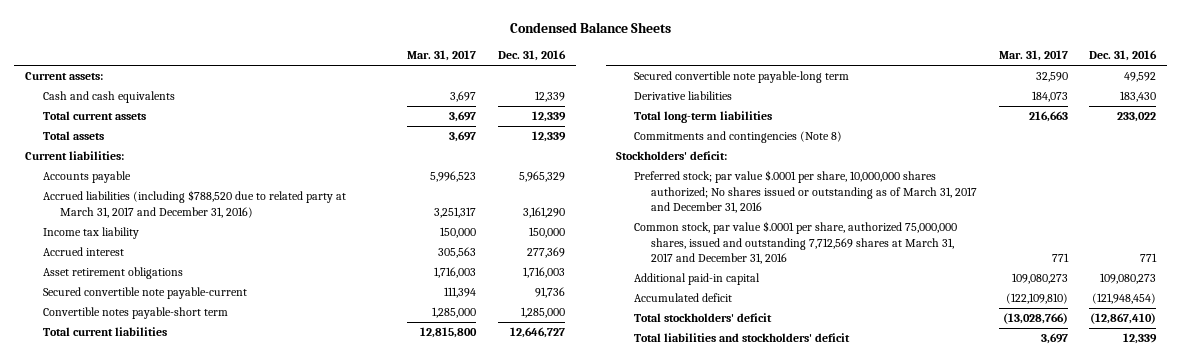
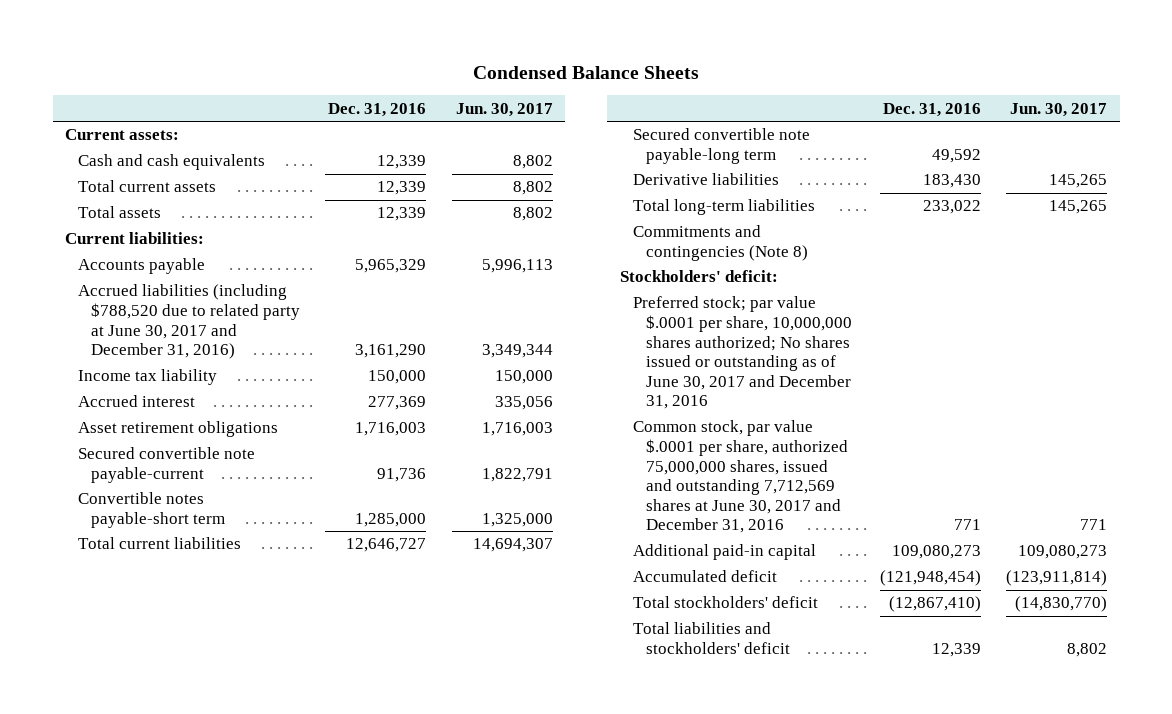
[407,50,477,62] Mar. 31, 2017 -> none
none -> [455,102,553,117] Jun. 30, 2017
[42,190,346,218] Accrued liabilities (including $788,520 due to related party at March 31, 2017 and December 31, 2016) -> [78,284,301,360] Accrued liabilities (including $788,520 due to related party at June 30, 2017 and December 31, 2016)
[633,170,977,214] Preferred stock; par value $.0001 per share, 10,000,000 shares authorized; No shares issued or outstanding as of March 31, 2017 and December 31, 2016 -> [632,296,852,410] Preferred stock; par value $.0001 per share, 10,000,000 shares authorized; No shares issued or outstanding as of June 30, 2017 and December 31, 2016
[633,221,957,265] Common stock, par value $.0001 per share, authorized 75,000,000 shares, issued and outstanding 7,712,569 shares at March 31, 2017 and December 31, 2016 -> [632,420,848,534] Common stock, par value $.0001 per share, authorized 75,000,000 shares, issued and outstanding 7,712,569 shares at June 30, 2017 and December 31, 2016

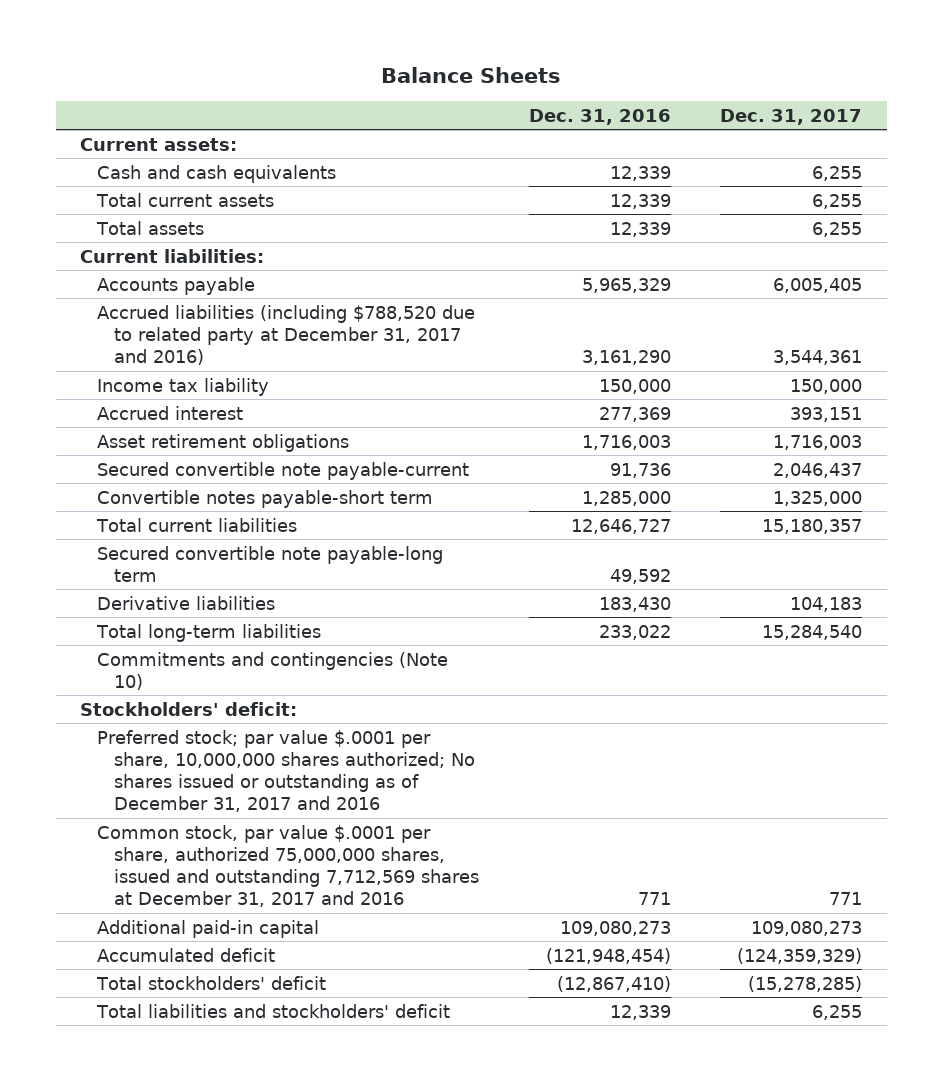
[473,65,700,79] Condensed Balance Sheets -> [381,67,562,84] Balance Sheets
[455,102,553,117] Jun. 30, 2017 -> none
none -> [720,108,863,125] Dec. 31, 2017
[78,284,301,360] Accrued liabilities (including $788,520 due to related party at June 30, 2017 and December 31, 2016) -> [97,304,476,365] Accrued liabilities (including $788,520 due to related party at December 31, 2017 and 2016)
[632,225,808,261] Commitments and contingencies (Note 8) -> [97,651,449,690] Commitments and contingencies (Note 10)
[632,296,852,410] Preferred stock; par value $.0001 per share, 10,000,000 shares authorized; No shares issued or outstanding as of June 30, 2017 and December 31, 2016 -> [97,729,476,813] Preferred stock; par value $.0001 per share, 10,000,000 shares authorized; No shares issued or outstanding as of December 31, 2017 and 2016
[632,420,848,534] Common stock, par value $.0001 per share, authorized 75,000,000 shares, issued and outstanding 7,712,569 shares at June 30, 2017 and December 31, 2016 -> [97,824,480,908] Common stock, par value $.0001 per share, authorized 75,000,000 shares, issued and outstanding 7,712,569 shares at December 31, 2017 and 2016

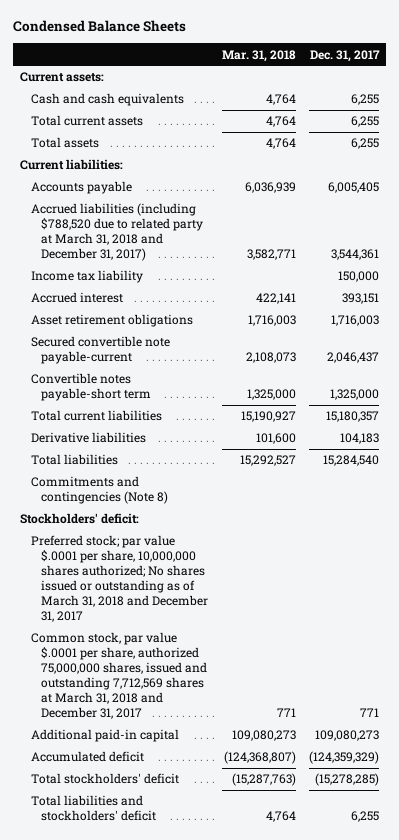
[381,67,562,84] Balance Sheets -> [13,20,187,33] Condensed Balance Sheets
[528,108,671,125] Dec. 31, 2016 -> none
none -> [221,49,296,62] Mar. 31, 2018
[97,304,476,365] Accrued liabilities (including $788,520 due to related party at December 31, 2017 and 2016) -> [30,203,204,261] Accrued liabilities (including $788,520 due to related party at March 31, 2018 and December 31, 2017)
[97,545,444,582] Secured convertible note payable-long term -> none
[96,623,322,642] Total long-term liabilities -> [30,454,118,466] Total liabilities
[97,651,449,690] Commitments and contingencies (Note 10) -> [30,476,169,505] Commitments and contingencies (Note 8)
[97,729,476,813] Preferred stock; par value $.0001 per share, 10,000,000 shares authorized; No shares issued or outstanding as of December 31, 2017 and 2016 -> [30,535,209,622] Preferred stock; par value $.0001 per share, 10,000,000 shares authorized; No shares issued or outstanding as of March 31, 2018 and December 31, 2017
[97,824,480,908] Common stock, par value $.0001 per share, authorized 75,000,000 shares, issued and outstanding 7,712,569 shares at December 31, 2017 and 2016 -> [30,632,208,719] Common stock, par value $.0001 per share, authorized 75,000,000 shares, issued and outstanding 7,712,569 shares at March 31, 2018 and December 31, 2017

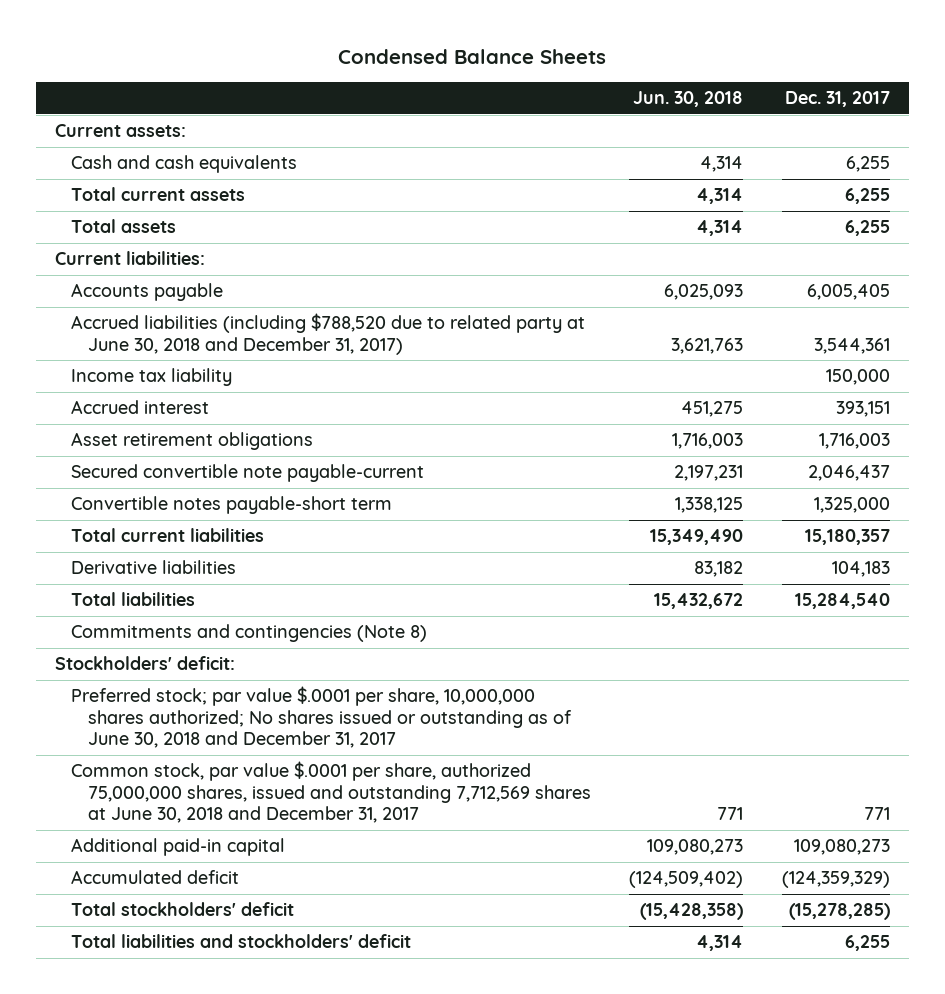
[221,49,296,62] Mar. 31, 2018 -> none
none -> [633,91,744,108] Jun. 30, 2018
[30,203,204,261] Accrued liabilities (including $788,520 due to related party at March 31, 2018 and December 31, 2017) -> [71,313,586,355] Accrued liabilities (including $788,520 due to related party at June 30, 2018 and December 31, 2017)
[30,535,209,622] Preferred stock; par value $.0001 per share, 10,000,000 shares authorized; No shares issued or outstanding as of March 31, 2018 and December 31, 2017 -> [71,686,572,749] Preferred stock; par value $.0001 per share, 10,000,000 shares authorized; No shares issued or outstanding as of June 30, 2018 and December 31, 2017
[30,632,208,719] Common stock, par value $.0001 per share, authorized 75,000,000 shares, issued and outstanding 7,712,569 shares at March 31, 2018 and December 31, 2017 -> [71,761,591,824] Common stock, par value $.0001 per share, authorized 75,000,000 shares, issued and outstanding 7,712,569 shares at June 30, 2018 and December 31, 2017

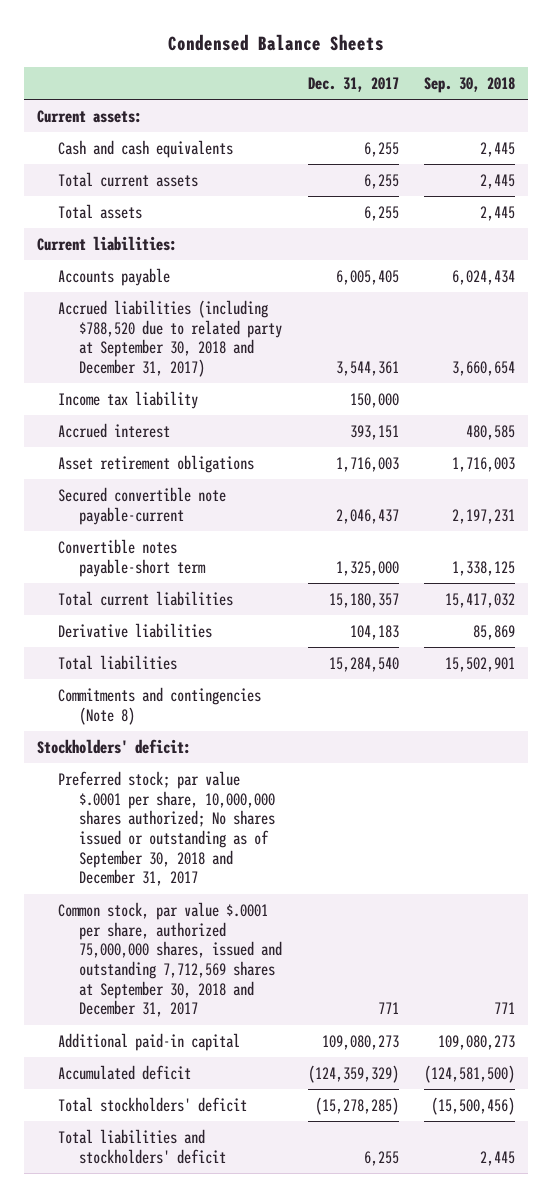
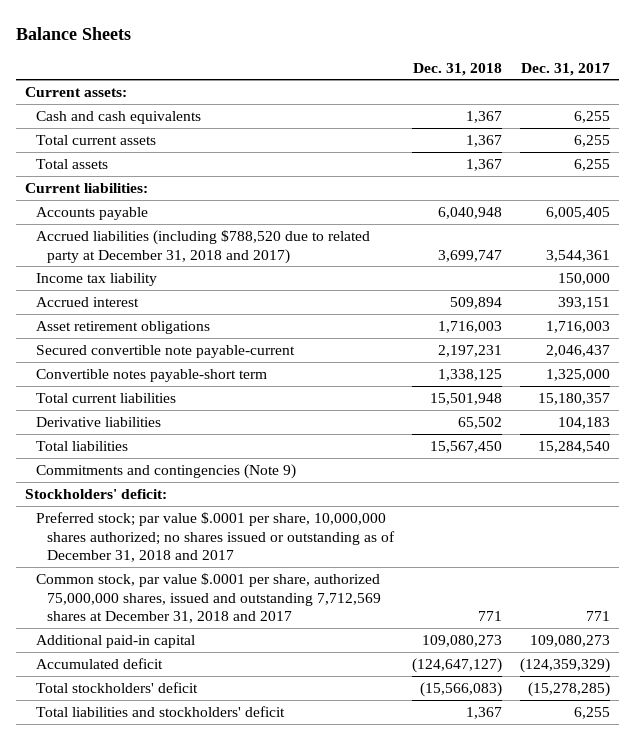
[168,33,385,51] Condensed Balance Sheets -> [15,27,131,41] Balance Sheets
[424,76,516,93] Sep. 30, 2018 -> none
none -> [412,62,502,76] Dec. 31, 2018
[58,300,283,377] Accrued liabilities (including $788,520 due to related party at September 30, 2018 and December 31, 2017) -> [35,229,370,264] Accrued liabilities (including $788,520 due to related party at December 31, 2018 and 2017)
[58,687,262,725] Commitments and contingencies (Note 8) -> [35,463,296,479] Commitments and contingencies (Note 9)
[58,771,276,887] Preferred stock; par value $.0001 per share, 10,000,000 shares authorized; No shares issued or outstanding as of September 30, 2018 and December 31, 2017 -> [35,511,395,563] Preferred stock; par value $.0001 per share, 10,000,000 shares authorized; no shares issued or outstanding as of December 31, 2018 and 2017
[58,902,283,1018] Common stock, par value $.0001 per share, authorized 75,000,000 shares, issued and outstanding 7,712,569 shares at September 30, 2018 and December 31, 2017 -> [35,572,381,624] Common stock, par value $.0001 per share, authorized 75,000,000 shares, issued and outstanding 7,712,569 shares at December 31, 2018 and 2017

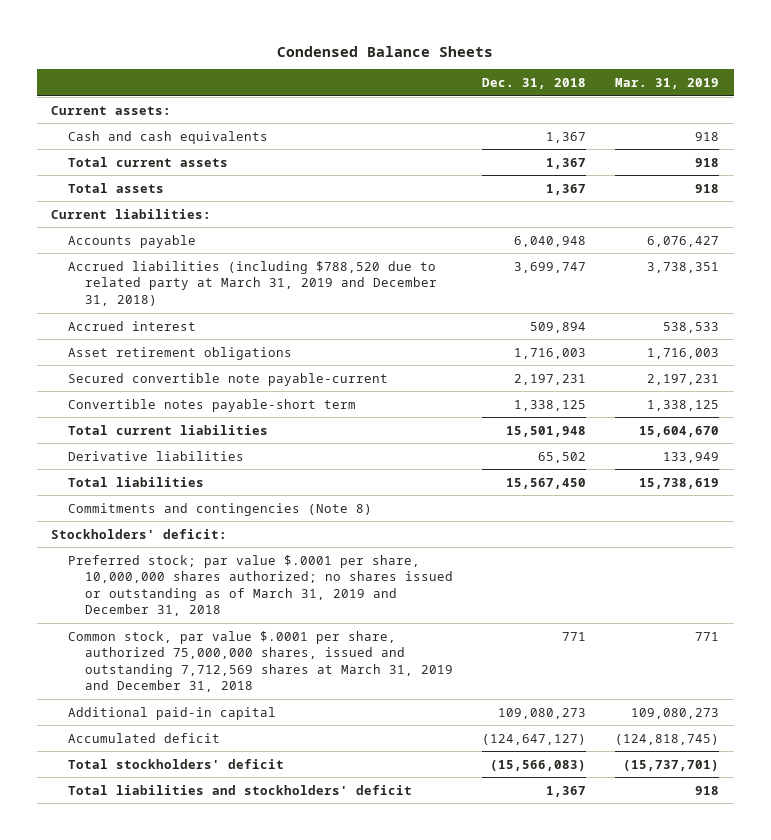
[15,27,131,41] Balance Sheets -> [277,45,494,57] Condensed Balance Sheets
[521,62,611,76] Dec. 31, 2017 -> none
none -> [615,78,720,90] Mar. 31, 2019
[35,272,157,286] Income tax liability -> none
[35,229,370,264] Accrued liabilities (including $788,520 due to related party at December 31, 2018 and 2017) -> [68,260,437,306] Accrued liabilities (including $788,520 due to related party at March 31, 2019 and December 31, 2018)
[35,463,296,479] Commitments and contingencies (Note 9) -> [68,502,373,516] Commitments and contingencies (Note 8)
[35,511,395,563] Preferred stock; par value $.0001 per share, 10,000,000 shares authorized; no shares issued or outstanding as of December 31, 2018 and 2017 -> [68,554,453,617] Preferred stock; par value $.0001 per share, 10,000,000 shares authorized; no shares issued or outstanding as of March 31, 2019 and December 31, 2018
[35,572,381,624] Common stock, par value $.0001 per share, authorized 75,000,000 shares, issued and outstanding 7,712,569 shares at December 31, 2018 and 2017 -> [68,630,453,693] Common stock, par value $.0001 per share, authorized 75,000,000 shares, issued and outstanding 7,712,569 shares at March 31, 2019 and December 31, 2018

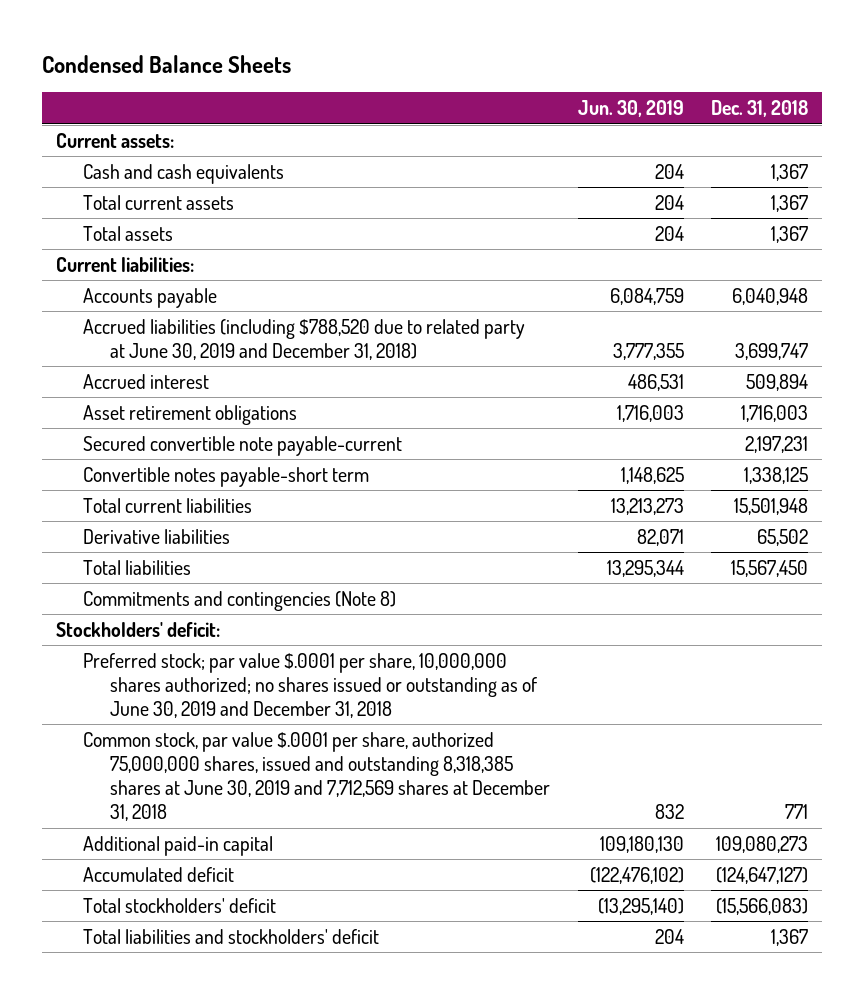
[615,78,720,90] Mar. 31, 2019 -> none
none -> [577,100,684,118] Jun. 30, 2019
[68,260,437,306] Accrued liabilities (including $788,520 due to related party at March 31, 2019 and December 31, 2018) -> [83,318,526,360] Accrued liabilities (including $788,520 due to related party at June 30, 2019 and December 31, 2018)
[68,554,453,617] Preferred stock; par value $.0001 per share, 10,000,000 shares authorized; no shares issued or outstanding as of March 31, 2019 and December 31, 2018 -> [83,652,538,718] Preferred stock; par value $.0001 per share, 10,000,000 shares authorized; no shares issued or outstanding as of June 30, 2019 and December 31, 2018
[68,630,453,693] Common stock, par value $.0001 per share, authorized 75,000,000 shares, issued and outstanding 7,712,569 shares at March 31, 2019 and December 31, 2018 -> [83,731,551,822] Common stock, par value $.0001 per share, authorized 75,000,000 shares, issued and outstanding 8,318,385 shares at June 30, 2019 and 7,712,569 shares at December 31, 2018

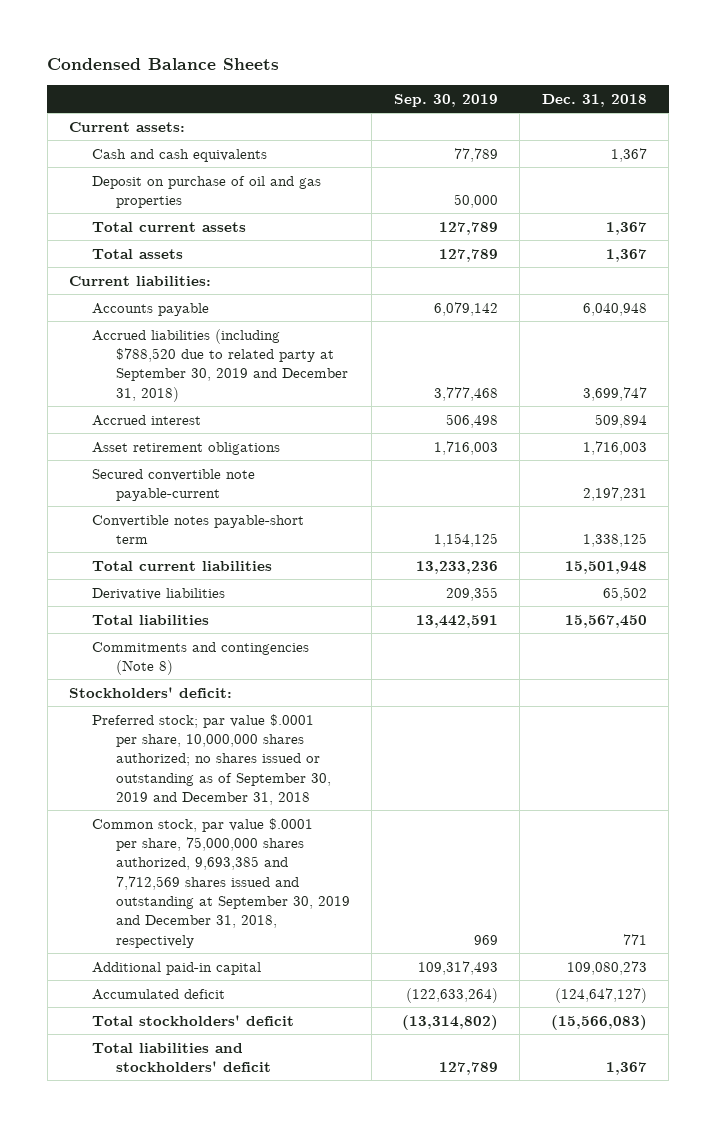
[577,100,684,118] Jun. 30, 2019 -> none
none -> [393,94,498,108] Sep. 30, 2019
none -> [92,175,322,208] Deposit on purchase of oil and gas properties
[83,318,526,360] Accrued liabilities (including $788,520 due to related party at June 30, 2019 and December 31, 2018) -> [92,328,348,402] Accrued liabilities (including $788,520 due to related party at September 30, 2019 and December 31, 2018)
[83,652,538,718] Preferred stock; par value $.0001 per share, 10,000,000 shares authorized; no shares issued or outstanding as of June 30, 2019 and December 31, 2018 -> [92,713,331,805] Preferred stock; par value $.0001 per share, 10,000,000 shares authorized; no shares issued or outstanding as of September 30, 2019 and December 31, 2018
[83,731,551,822] Common stock, par value $.0001 per share, authorized 75,000,000 shares, issued and outstanding 8,318,385 shares at June 30, 2019 and 7,712,569 shares at December 31, 2018 -> [92,817,350,948] Common stock, par value $.0001 per share, 75,000,000 shares authorized, 9,693,385 and 7,712,569 shares issued and outstanding at September 30, 2019 and December 31, 2018, respectively

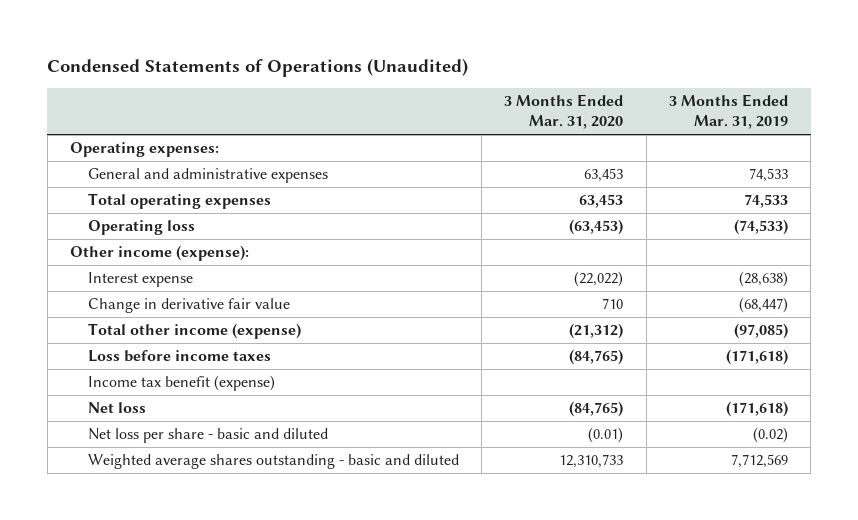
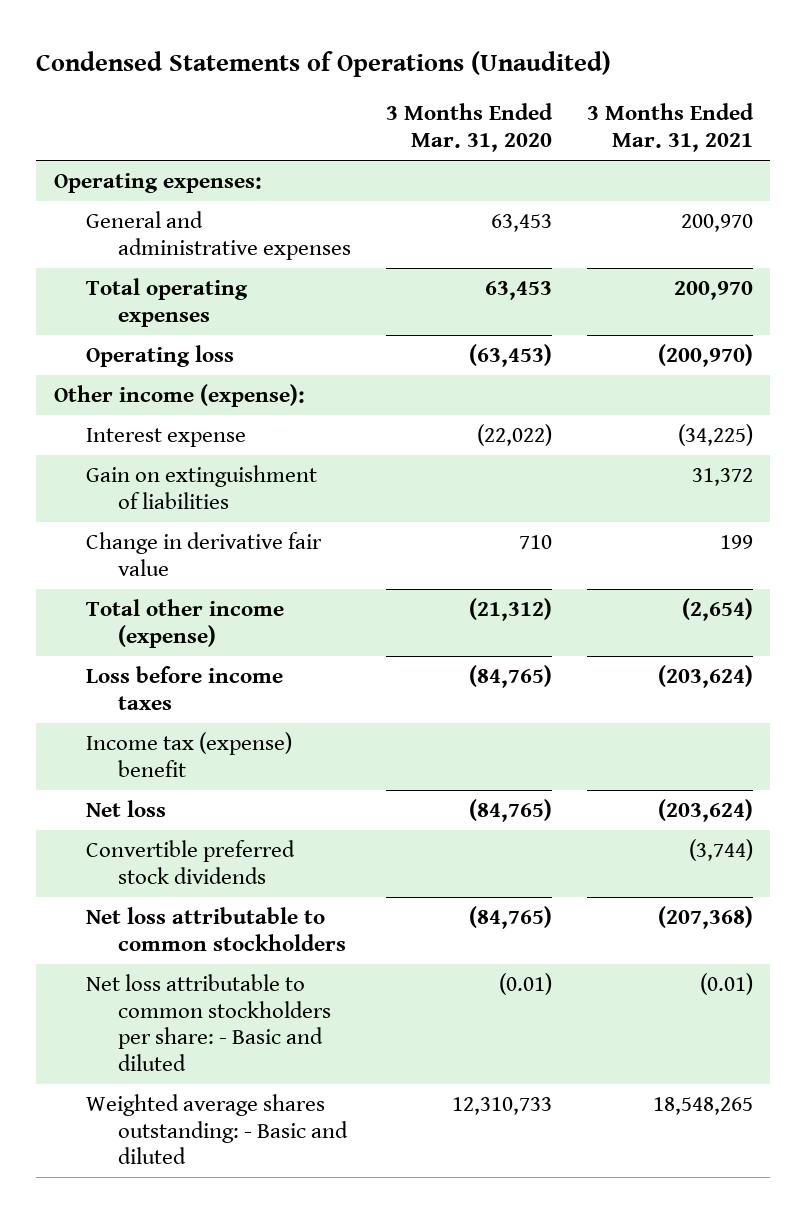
[669,93,789,130] 3 Months Ended Mar. 31, 2019 -> none
none -> [586,103,754,152] 3 Months Ended Mar. 31, 2021
none -> [86,465,318,509] Gain on extinguishment of liabilities
[87,375,275,392] Income tax benefit (expense) -> [86,732,293,777] Income tax (expense) benefit
none -> [86,840,296,884] Convertible preferred stock dividends
none -> [86,907,347,951] Net loss attributable to common stockholders
[87,428,328,444] Net loss per share - basic and diluted -> [86,974,332,1071] Net loss attributable to common stockholders per share: - Basic and diluted
[87,454,459,470] Weighted average shares outstanding - basic and diluted -> [86,1094,349,1165] Weighted average shares outstanding: - Basic and diluted

